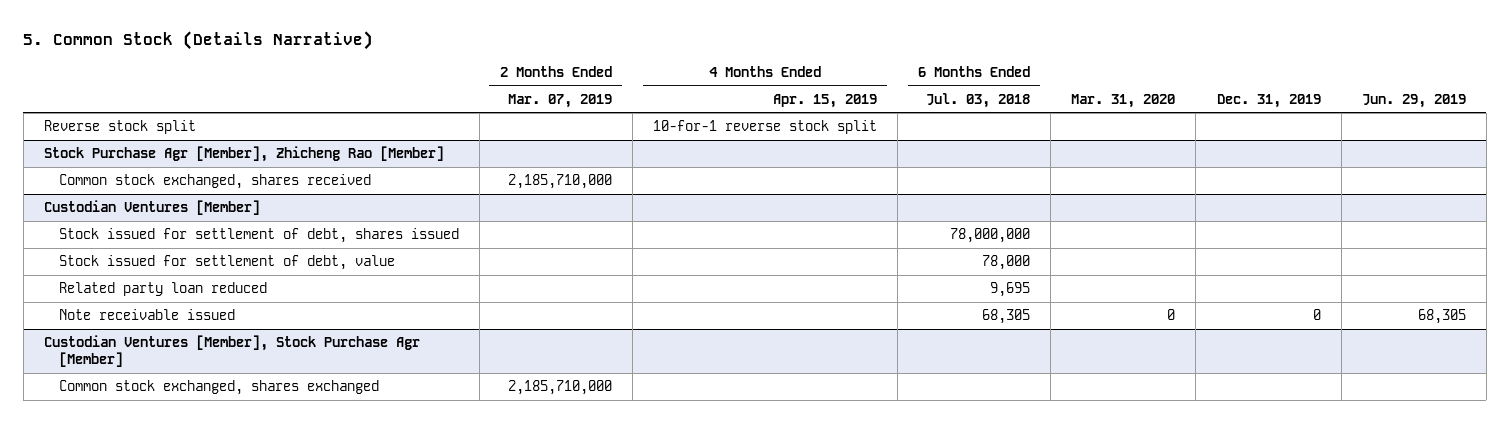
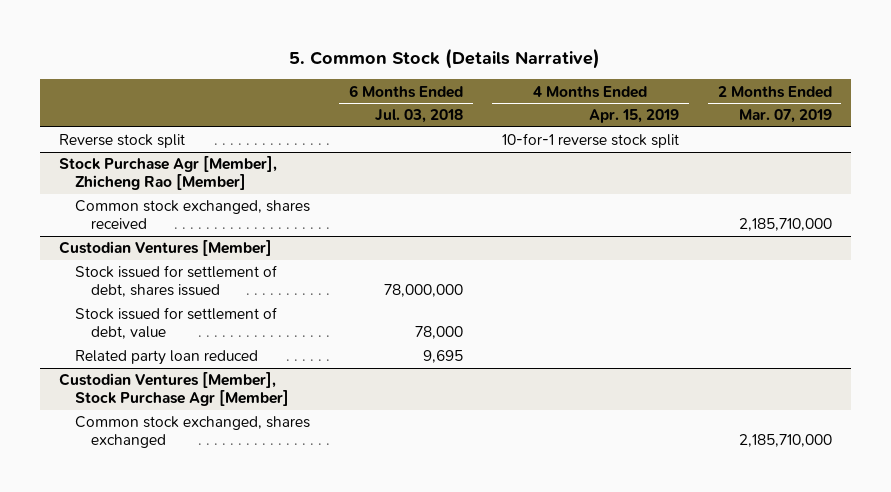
[1071,93,1176,108] Mar. 31, 2020 -> none
[1216,93,1321,108] Dec. 31, 2019 -> none
[1361,93,1466,108] Jun. 29, 2019 -> none
[58,309,235,321] Note receivable issued -> none

